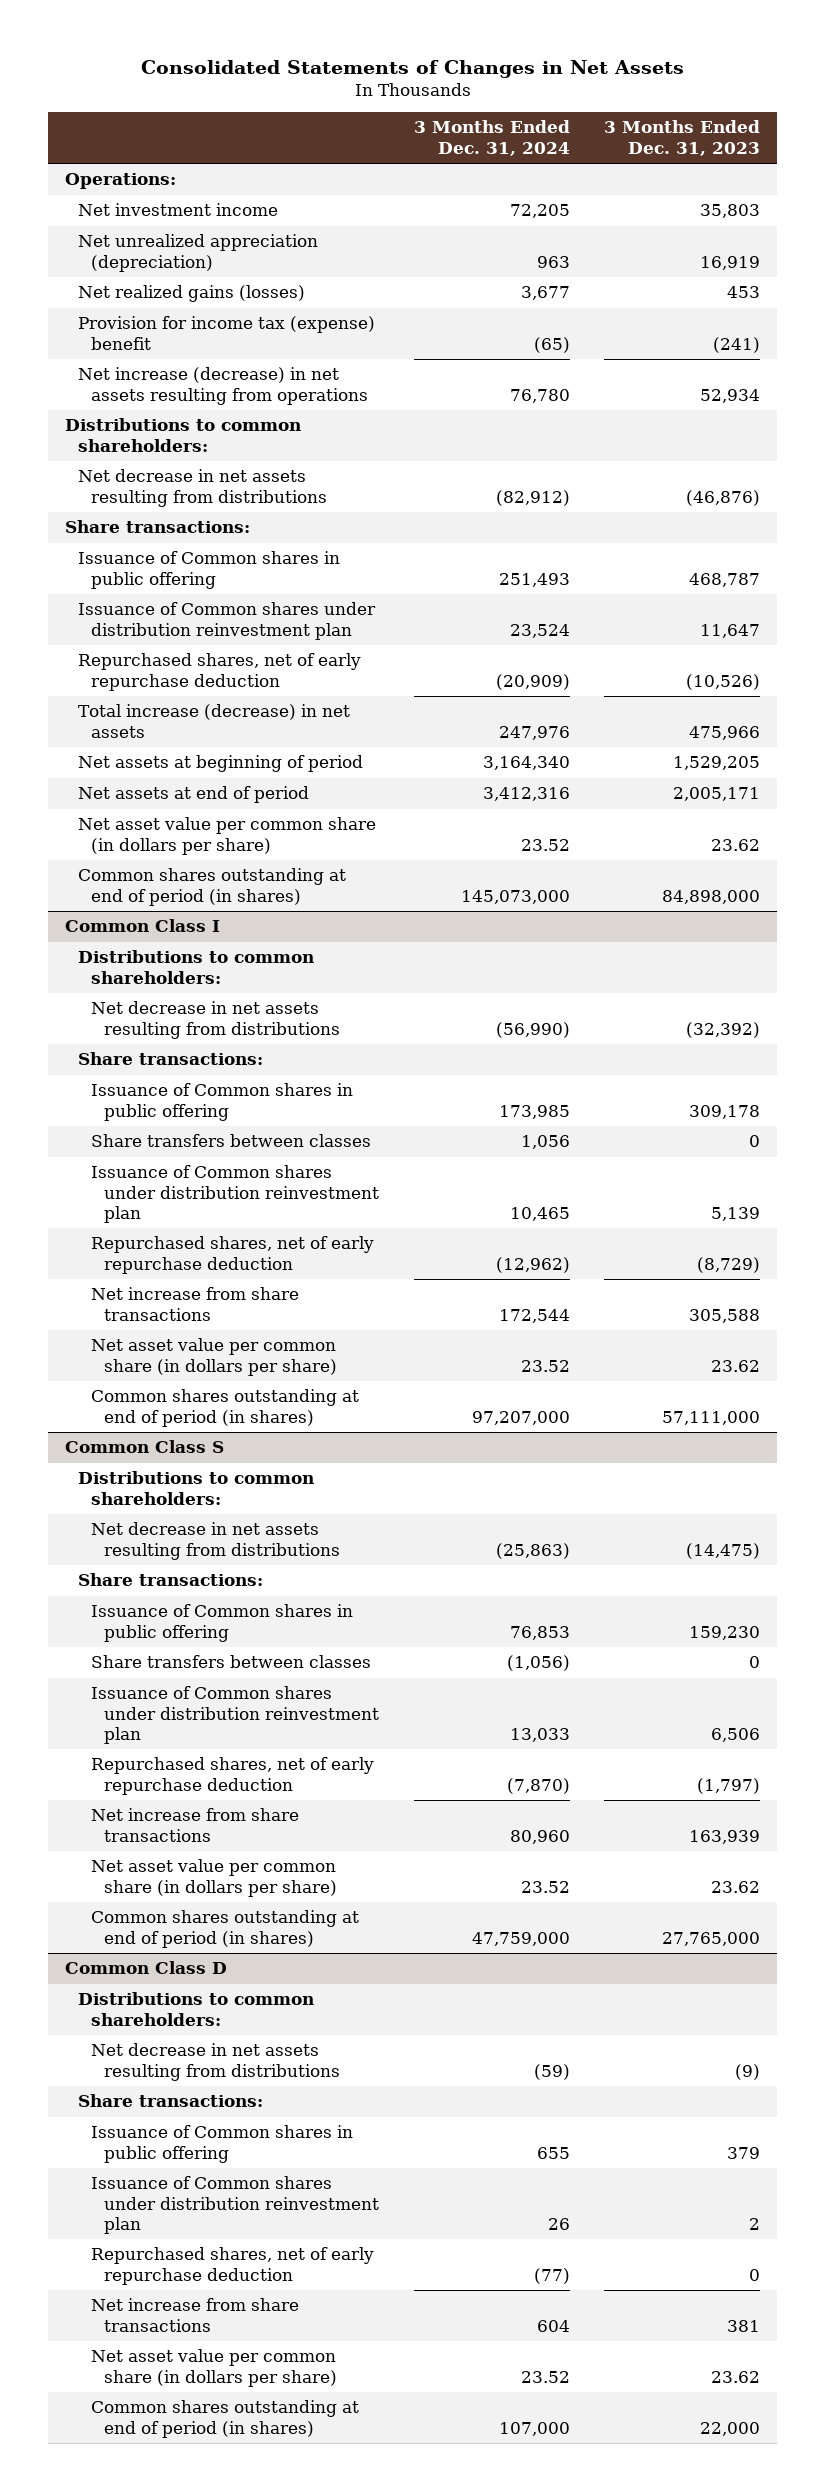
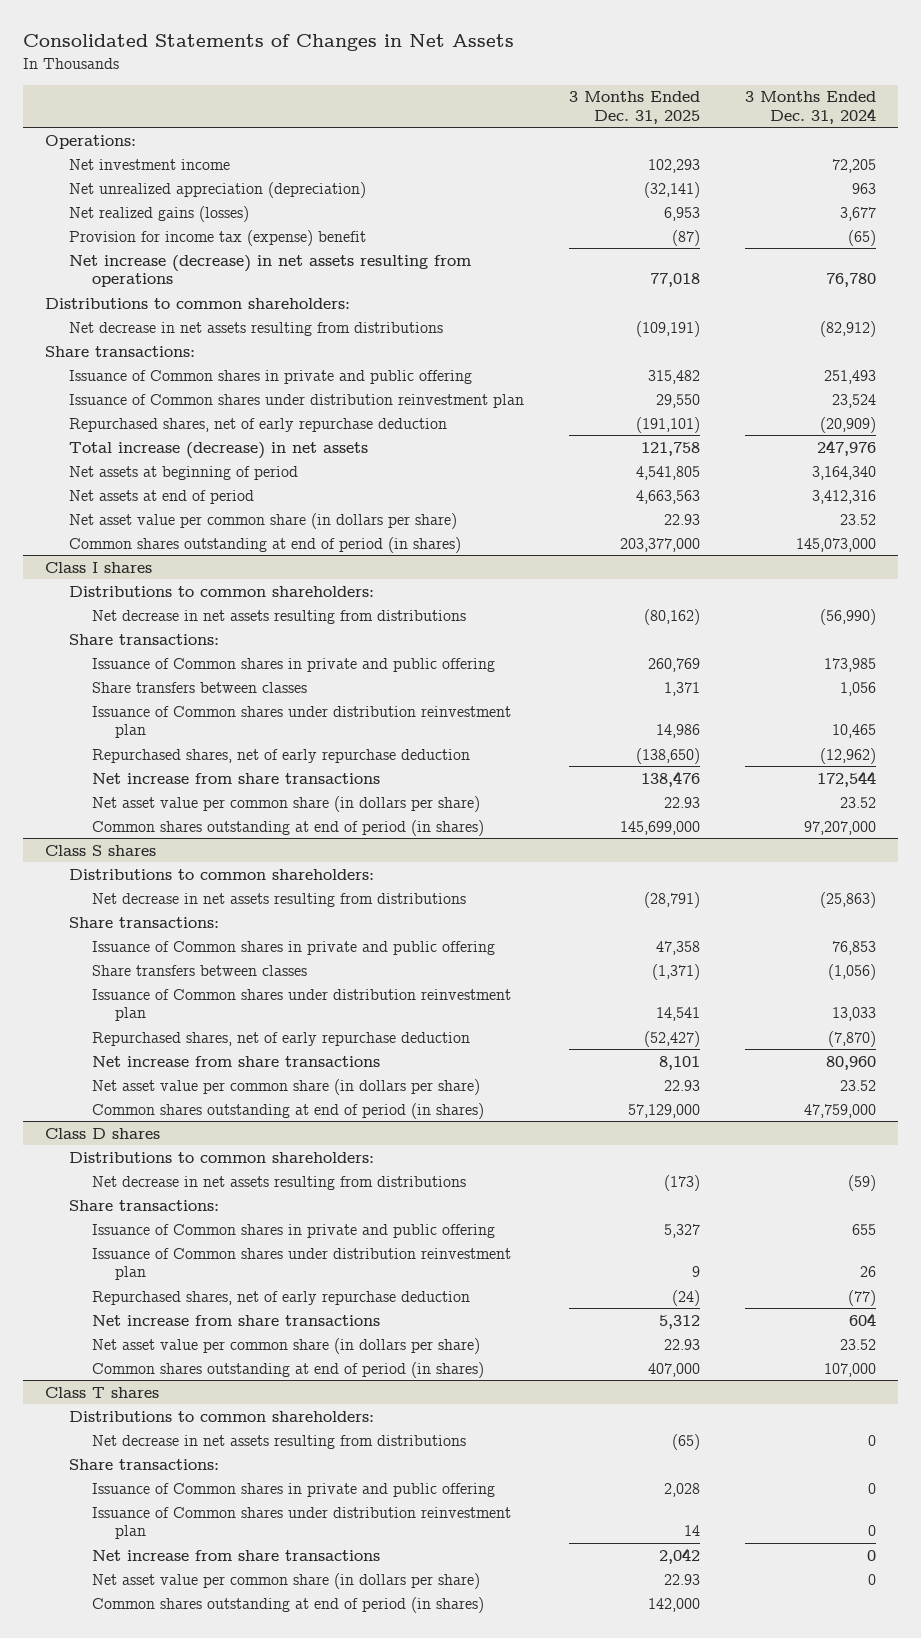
[603,120,760,156] 3 Months Ended Dec. 31, 2023 -> none
none -> [568,91,700,124] 3 Months Ended Dec. 31, 2025
[78,551,341,589] Issuance of Common shares in public offering -> [68,369,472,384] Issuance of Common shares in private and public offering
[65,919,221,933] Common Class I -> [45,561,153,573] Class I shares
[91,1083,354,1121] Issuance of Common shares in public offering -> [91,657,495,672] Issuance of Common shares in private and public offering
[65,1440,225,1454] Common Class S -> [45,844,157,856] Class S shares
[91,1604,354,1642] Issuance of Common shares in public offering -> [91,940,495,955] Issuance of Common shares in private and public offering
[65,1961,228,1975] Common Class D -> [45,1127,161,1139] Class D shares
[91,2125,354,2163] Issuance of Common shares in public offering -> [91,1223,495,1238] Issuance of Common shares in private and public offering
none -> [45,1386,160,1398] Class T shares
none -> [68,1410,374,1422] Distributions to common shareholders:
none -> [91,1434,466,1449] Net decrease in net assets resulting from distributions
none -> [68,1458,219,1470] Share transactions:
none -> [91,1482,495,1497] Issuance of Common shares in private and public offering
none -> [91,1506,511,1540] Issuance of Common shares under distribution reinvestment plan
none -> [91,1549,380,1561] Net increase from share transactions
none -> [91,1572,480,1589] Net asset value per common share (in dollars per share)
none -> [91,1596,484,1613] Common shares outstanding at end of period (in shares)

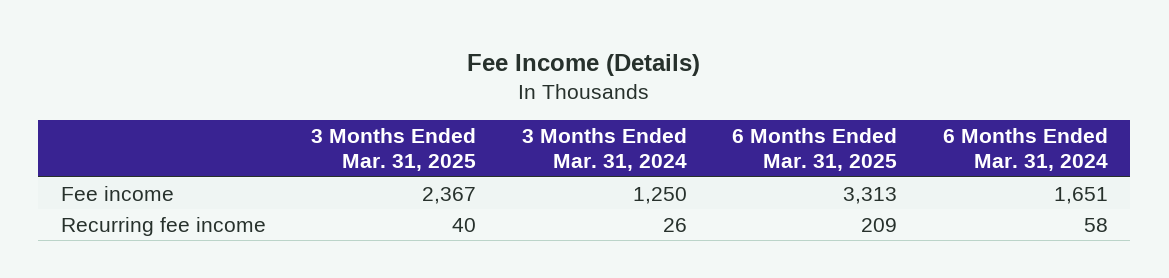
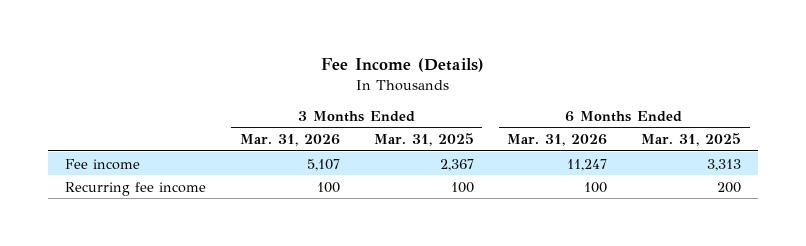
[521,127,687,172] 3 Months Ended Mar. 31, 2024 -> none
[942,127,1108,172] 6 Months Ended Mar. 31, 2024 -> none
none -> [239,134,340,147] Mar. 31, 2026
none -> [507,134,608,147] Mar. 31, 2026
[452,217,477,232] 40 -> [450,181,474,193] 100
[861,217,898,232] 209 -> [717,181,742,193] 200

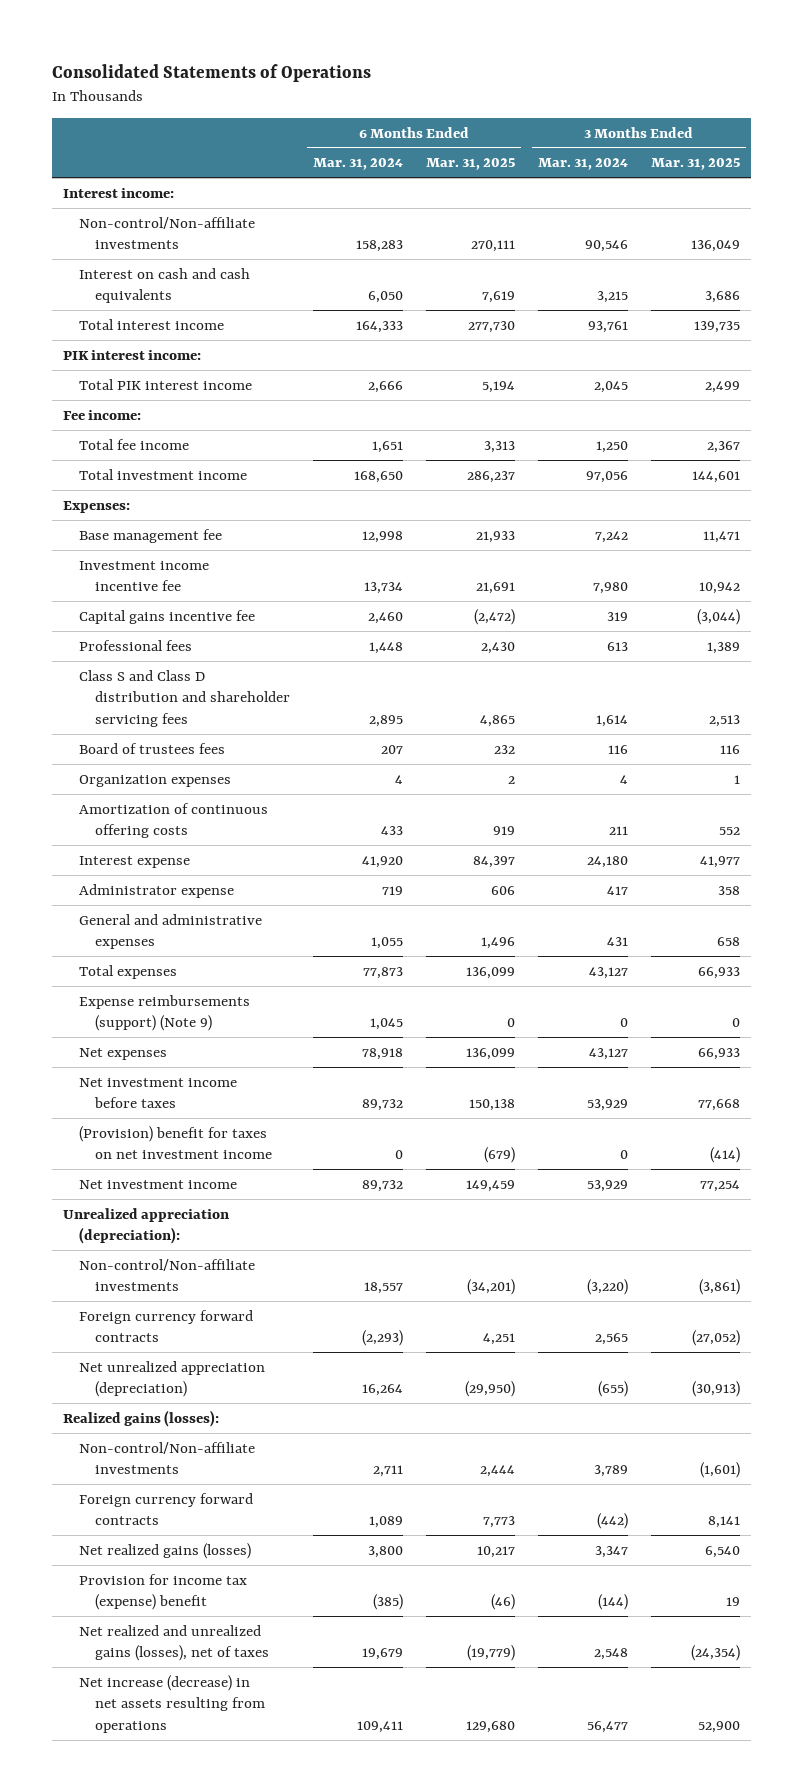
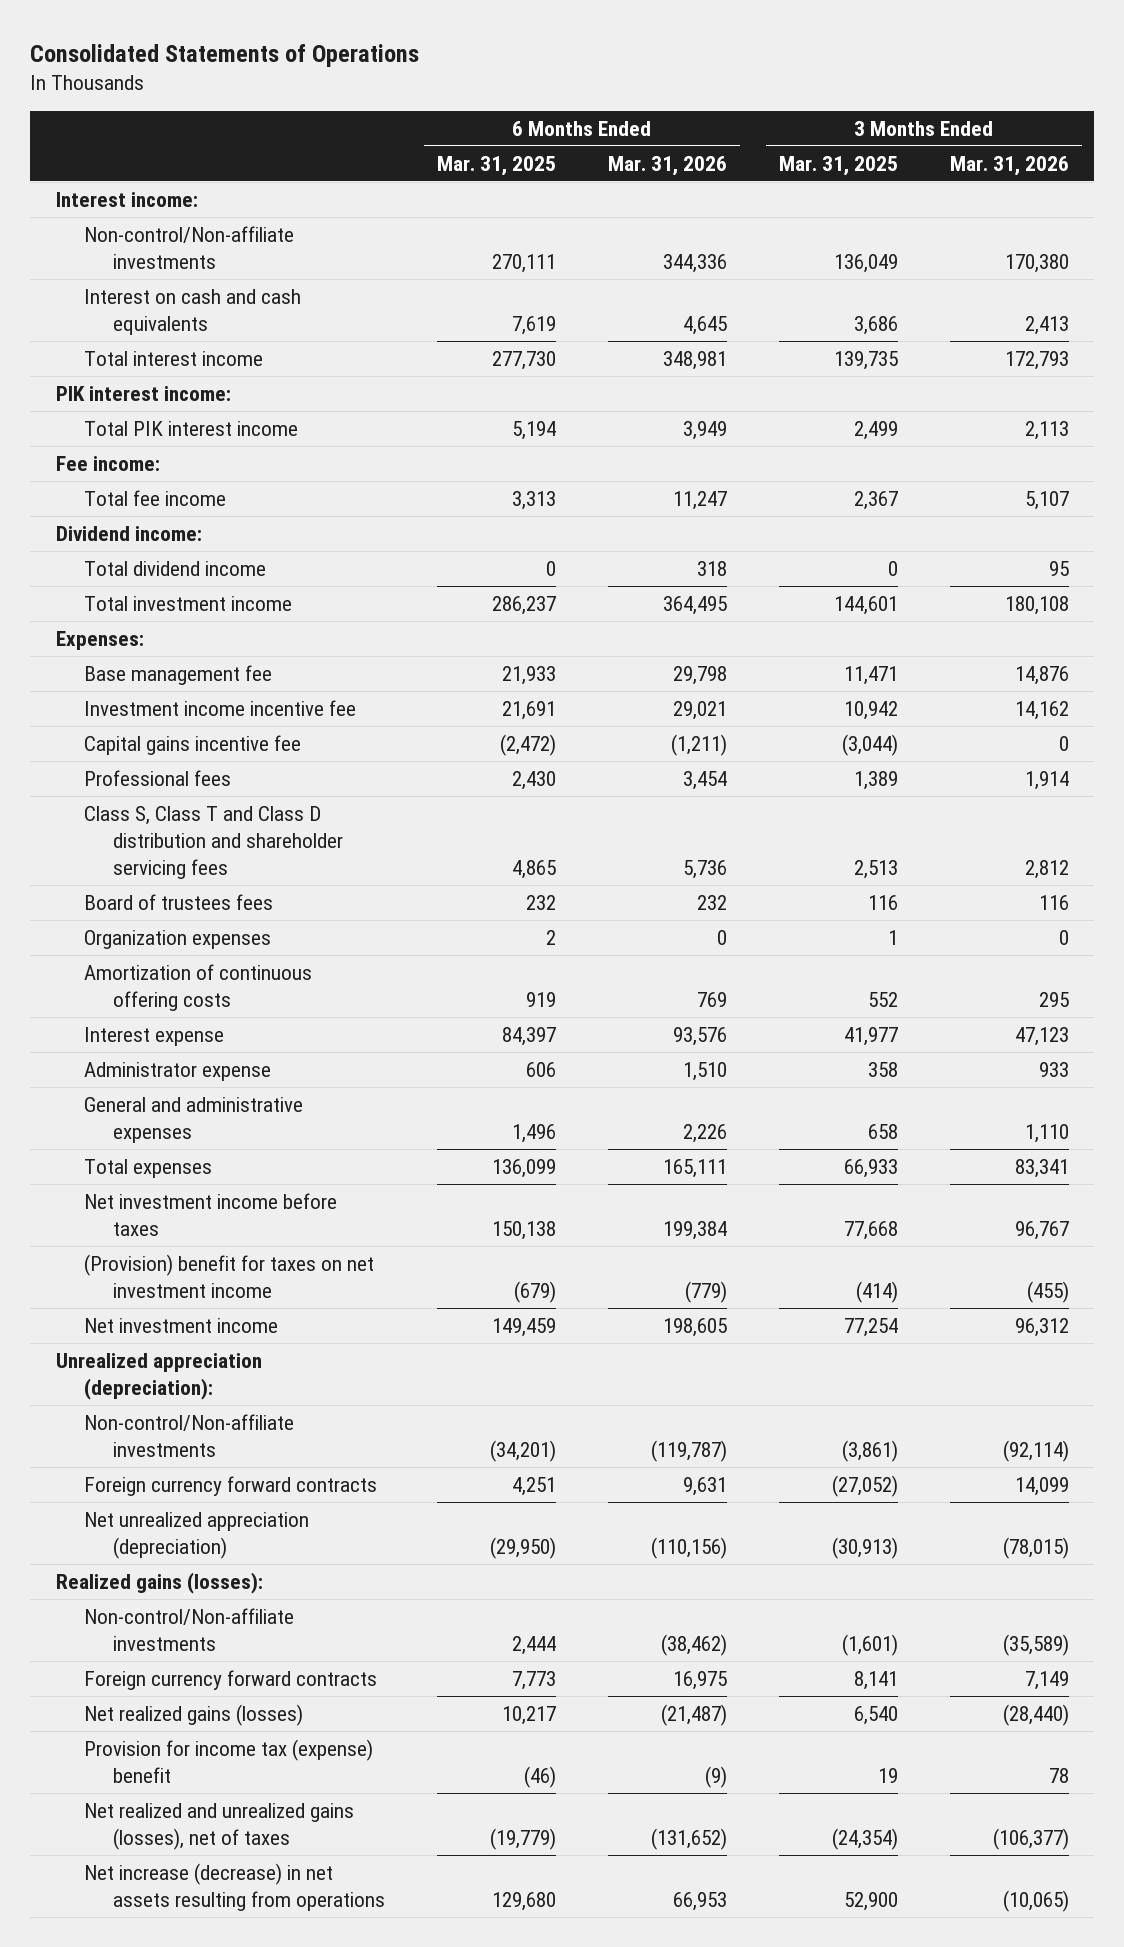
[312,158,403,171] Mar. 31, 2024 -> none
[537,158,628,171] Mar. 31, 2024 -> none
none -> [607,155,727,176] Mar. 31, 2026
none -> [949,155,1069,176] Mar. 31, 2026
none -> [55,525,202,541] Dividend income:
none -> [84,560,267,576] Total dividend income
[78,669,290,728] Class S and Class D distribution and shareholder servicing fees -> [84,805,344,879] Class S, Class T and Class D distribution and shareholder servicing fees
[78,994,250,1032] Expense reimbursements (support) (Note 9) -> none
[78,1047,167,1060] Net expenses -> none

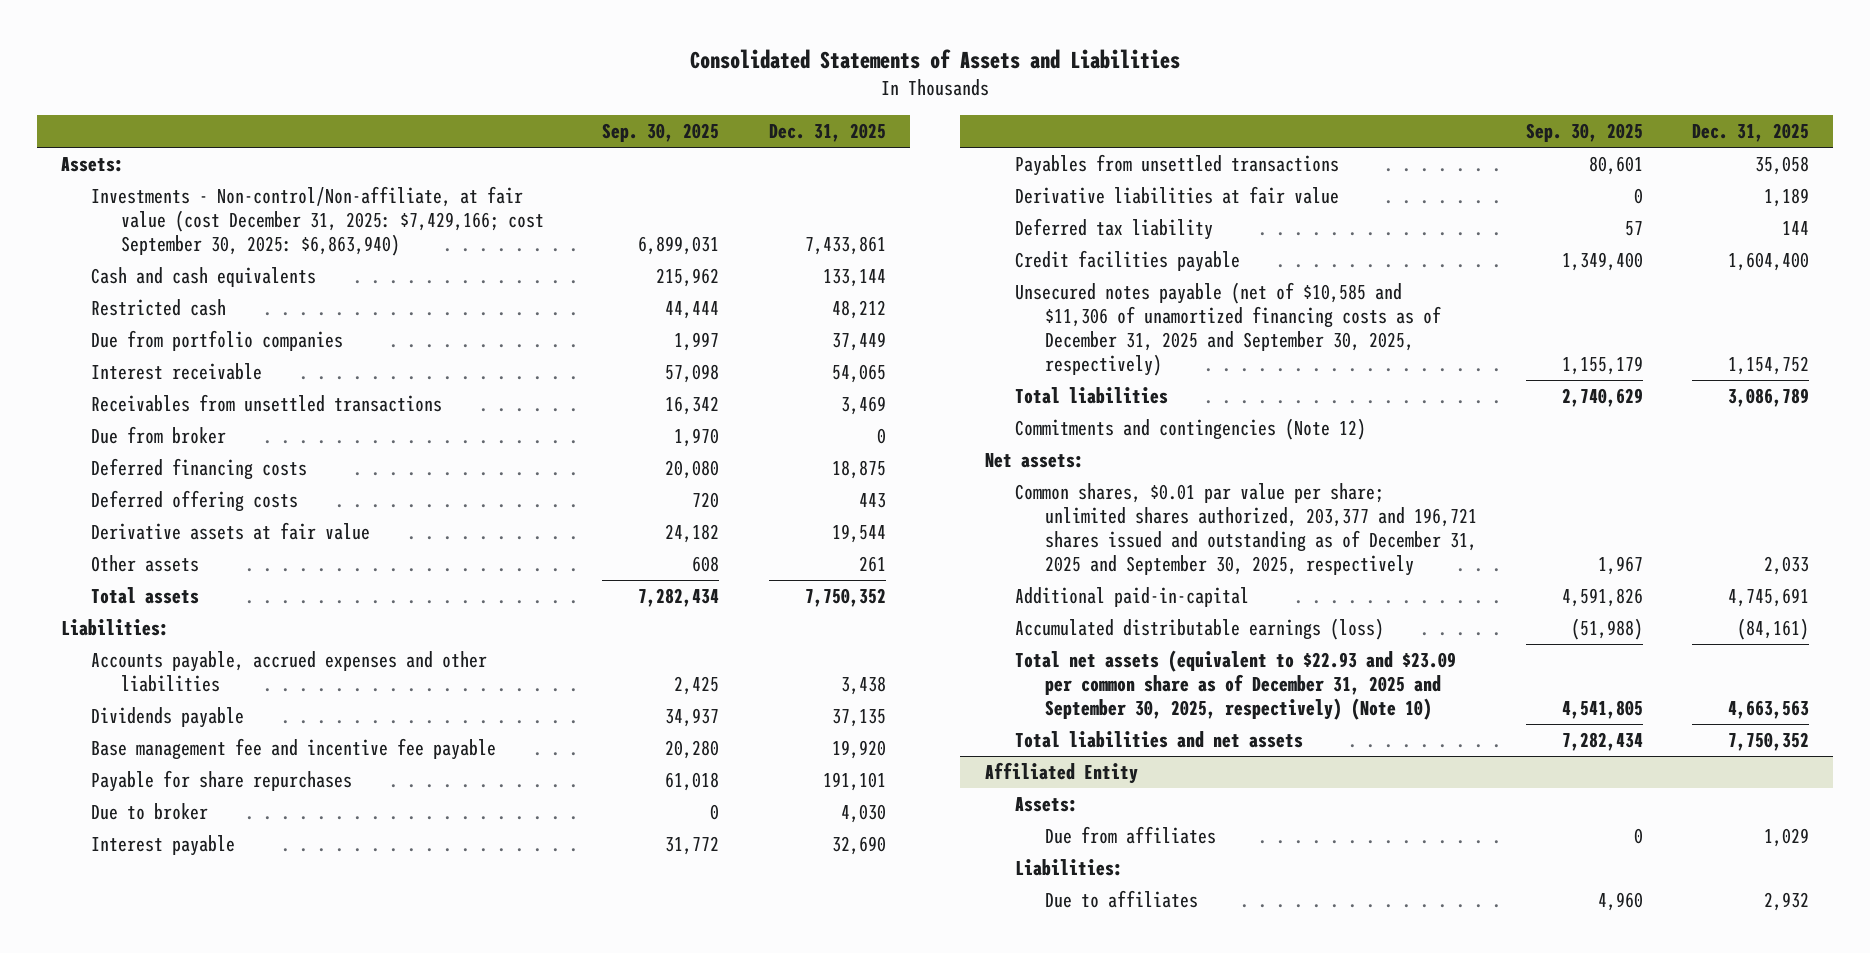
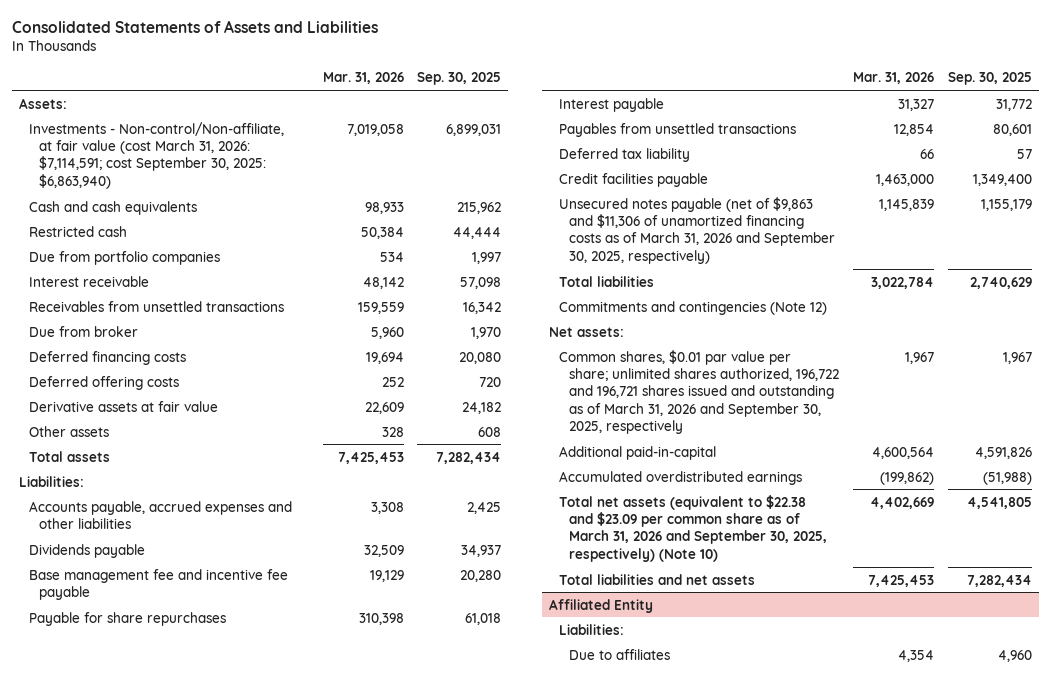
[768,123,886,143] Dec. 31, 2025 -> none
none -> [322,72,404,85] Mar. 31, 2026
[91,186,545,257] Investments - Non-control/Non-affiliate, at fair value (cost December 31, 2025: $7,429,166; cost September 30, 2025: $6,863,940) -> [28,121,284,189] Investments - Non-control/Non-affiliate, at fair value (cost March 31, 2026: $7,114,591; cost September 30, 2025: $6,863,940)
[91,803,209,821] Due to broker -> none
[1014,186,1339,205] Derivative liabilities at fair value -> none
[1014,282,1441,377] Unsecured notes payable (net of $10,585 and $11,306 of unamortized financing costs as of December 31, 2025 and September 30, 2025, respectively) -> [559,196,836,264] Unsecured notes payable (net of $9,863 and $11,306 of unamortized financing costs as of March 31, 2026 and September 30, 2025, respectively)
[1014,483,1477,577] Common shares, $0.01 par value per share; unlimited shares authorized, 203,377 and 196,721 shares issued and outstanding as of December 31, 2025 and September 30, 2025, respectively -> [559,349,840,435] Common shares, $0.01 par value per share; unlimited shares authorized, 196,722 and 196,721 shares issued and outstanding as of March 31, 2026 and September 30, 2025, respectively
[1014,618,1384,641] Accumulated distributable earnings (loss) -> [559,470,803,485] Accumulated overdistributed earnings
[1014,650,1456,721] Total net assets (equivalent to $22.93 and $23.09 per common share as of December 31, 2025 and September 30, 2025, respectively) (Note 10) -> [559,494,828,562] Total net assets (equivalent to $22.38 and $23.09 per common share as of March 31, 2026 and September 30, 2025, respectively) (Note 10)
[1014,797,1078,813] Assets: -> none
[1044,826,1216,845] Due from affiliates -> none

